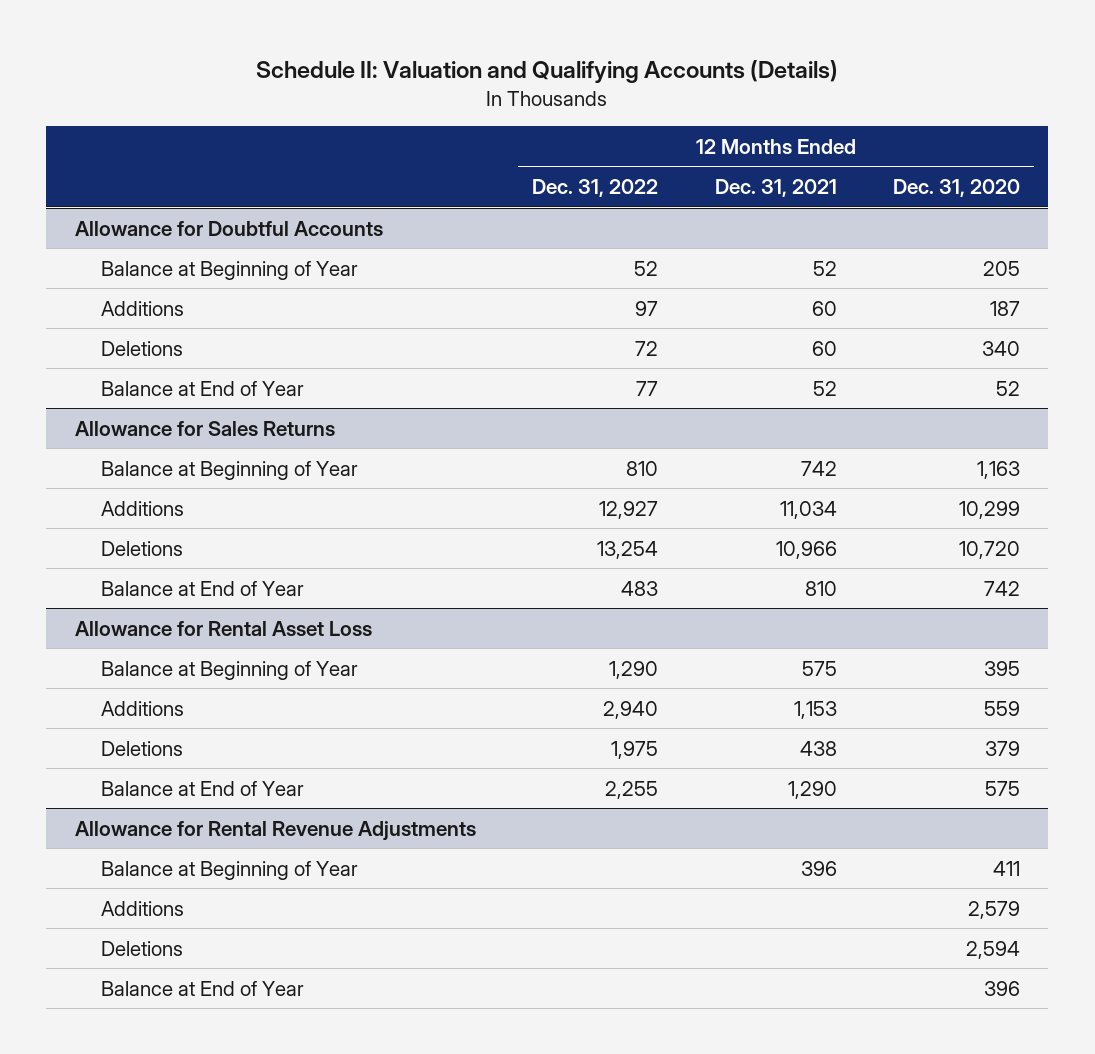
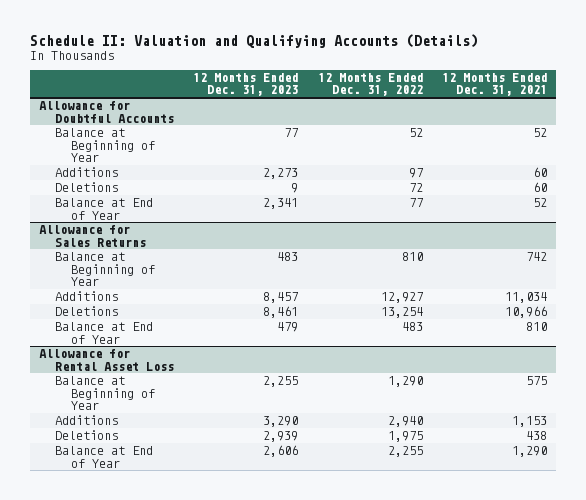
[893,179,1021,198] Dec. 31, 2020 -> none
none -> [193,73,299,97] 12 Months Ended Dec. 31, 2023
[74,820,476,841] Allowance for Rental Revenue Adjustments -> none
[100,860,358,880] Balance at Beginning of Year -> none
[100,900,184,916] Additions -> none
[100,940,183,956] Deletions -> none
[100,980,304,996] Balance at End of Year -> none

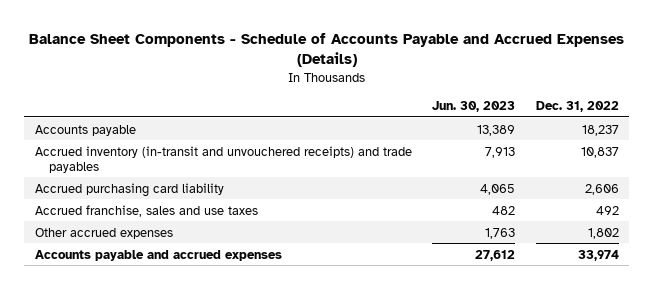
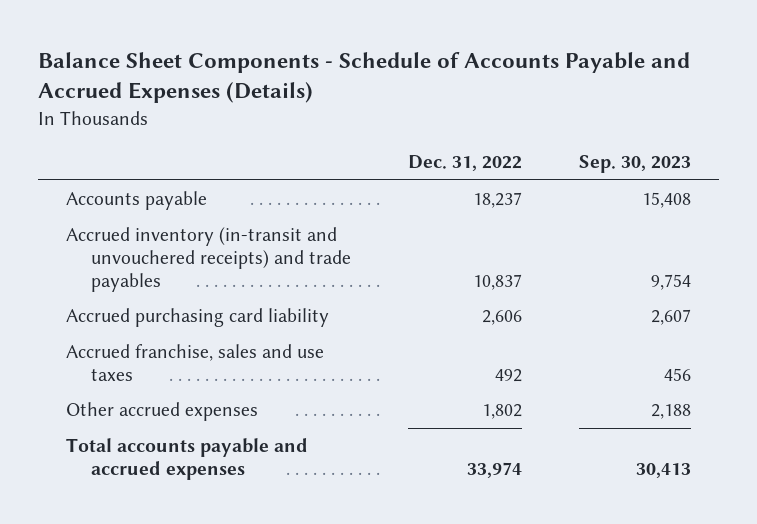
[432,101,516,113] Jun. 30, 2023 -> none
none -> [578,155,691,174] Sep. 30, 2023
[34,249,282,261] Accounts payable and accrued expenses -> [66,438,309,480] Total accounts payable and accrued expenses

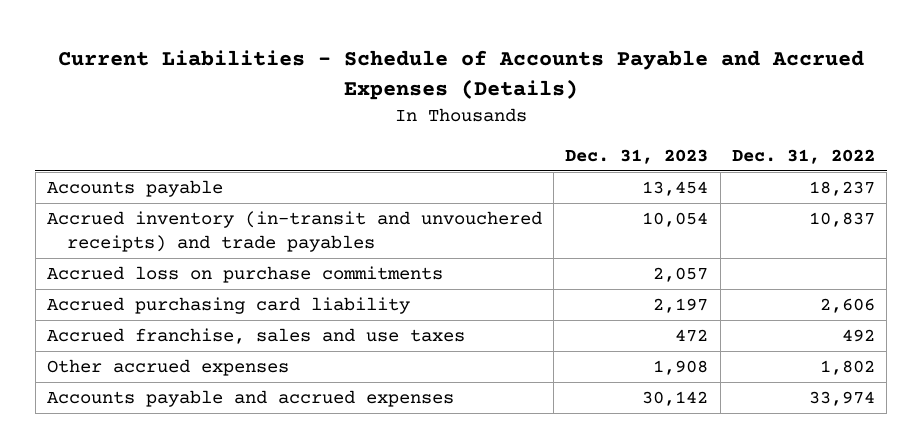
[37,52,690,104] Balance Sheet Components - Schedule of Accounts Payable and Accrued Expenses (Details) -> [57,50,864,101] Current Liabilities - Schedule of Accounts Payable and Accrued Expenses (Details)
[578,155,691,174] Sep. 30, 2023 -> none
none -> [565,149,709,165] Dec. 31, 2023
none -> [47,265,444,283] Accrued loss on purchase commitments
[66,438,309,480] Total accounts payable and accrued expenses -> [47,389,455,407] Accounts payable and accrued expenses

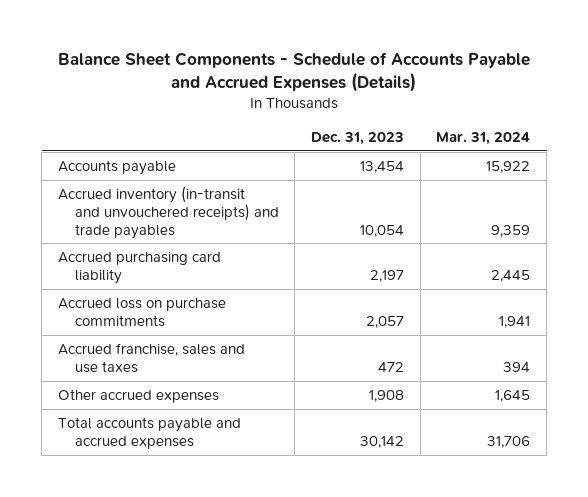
[57,50,864,101] Current Liabilities - Schedule of Accounts Payable and Accrued Expenses (Details) -> [58,51,531,93] Balance Sheet Components - Schedule of Accounts Payable and Accrued Expenses (Details)
[731,149,875,165] Dec. 31, 2022 -> none
none -> [436,132,531,146] Mar. 31, 2024
[47,265,444,283] Accrued loss on purchase commitments -> [58,297,227,327] Accrued loss on purchase commitments
[47,389,455,407] Accounts payable and accrued expenses -> [58,416,242,449] Total accounts payable and accrued expenses

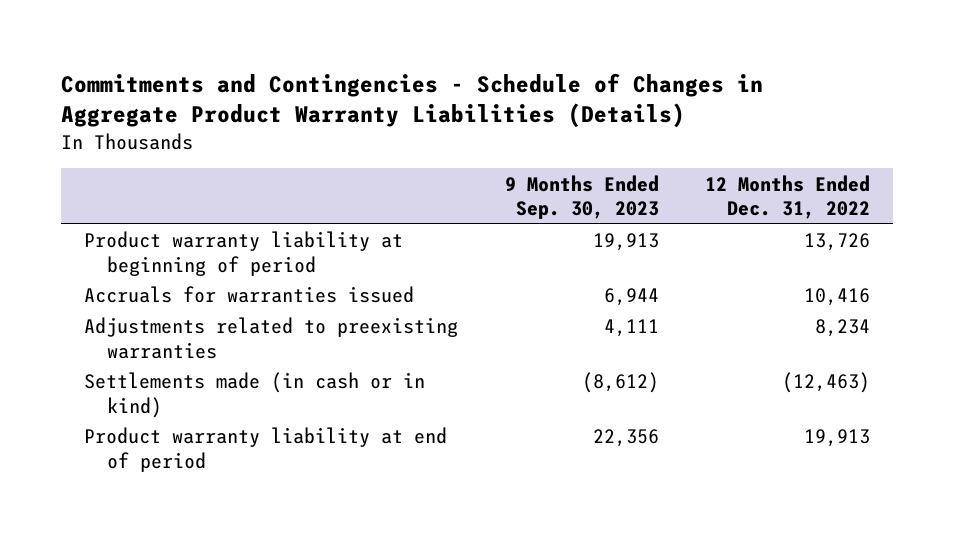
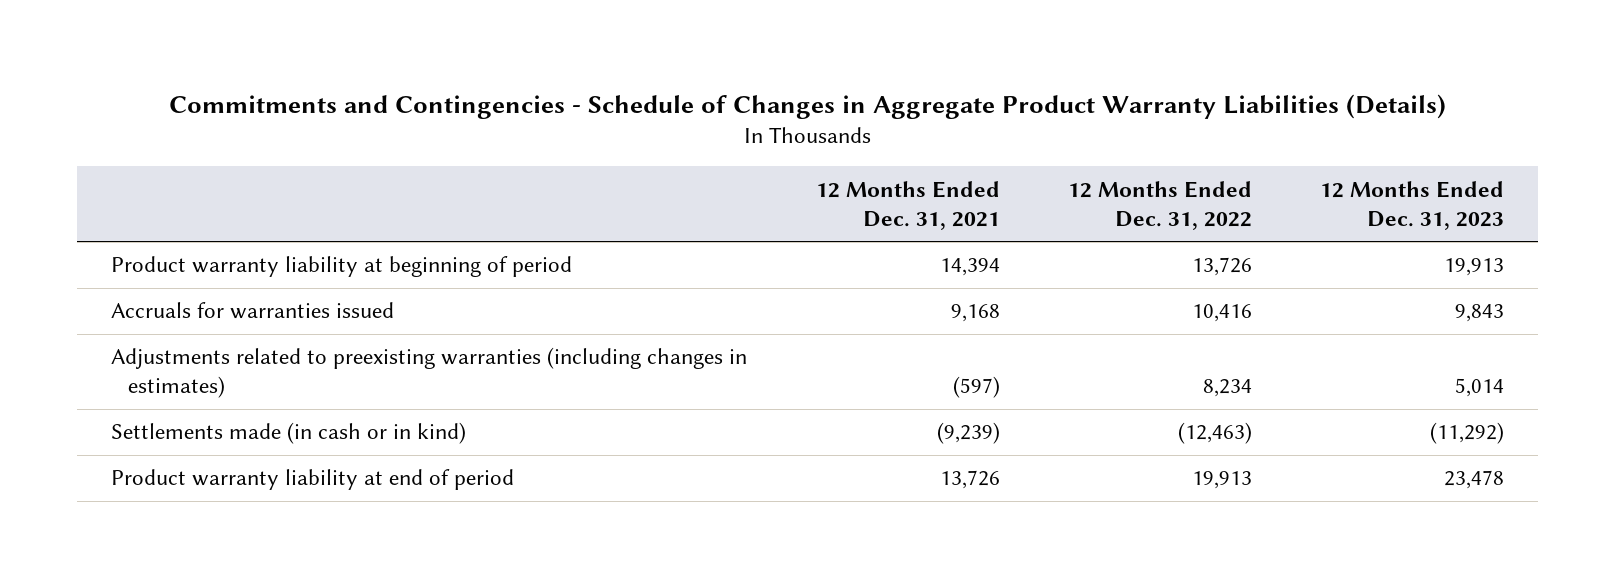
[504,174,659,220] 9 Months Ended Sep. 30, 2023 -> none
none -> [815,180,1000,230] 12 Months Ended Dec. 31, 2021
none -> [1320,180,1505,230] 12 Months Ended Dec. 31, 2023
[84,317,459,359] Adjustments related to preexisting warranties -> [111,347,748,399] Adjustments related to preexisting warranties (including changes in estimates)

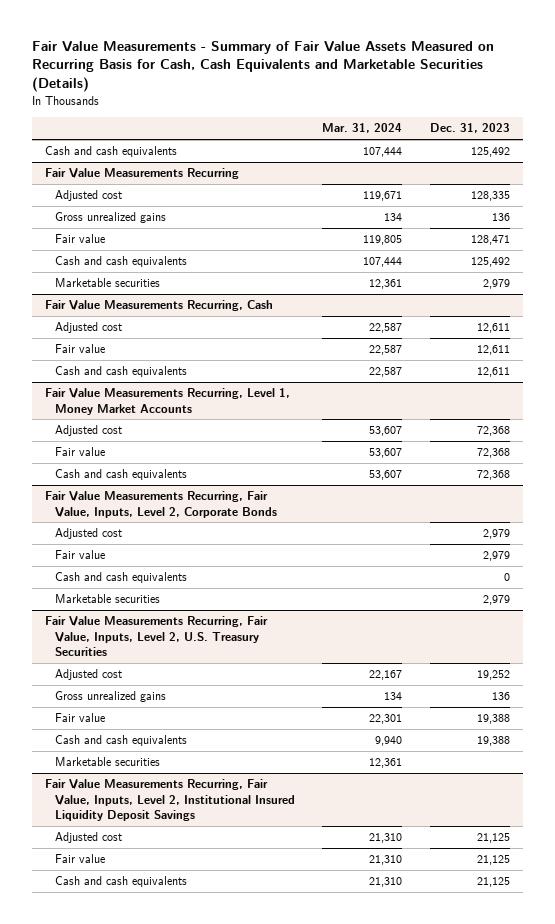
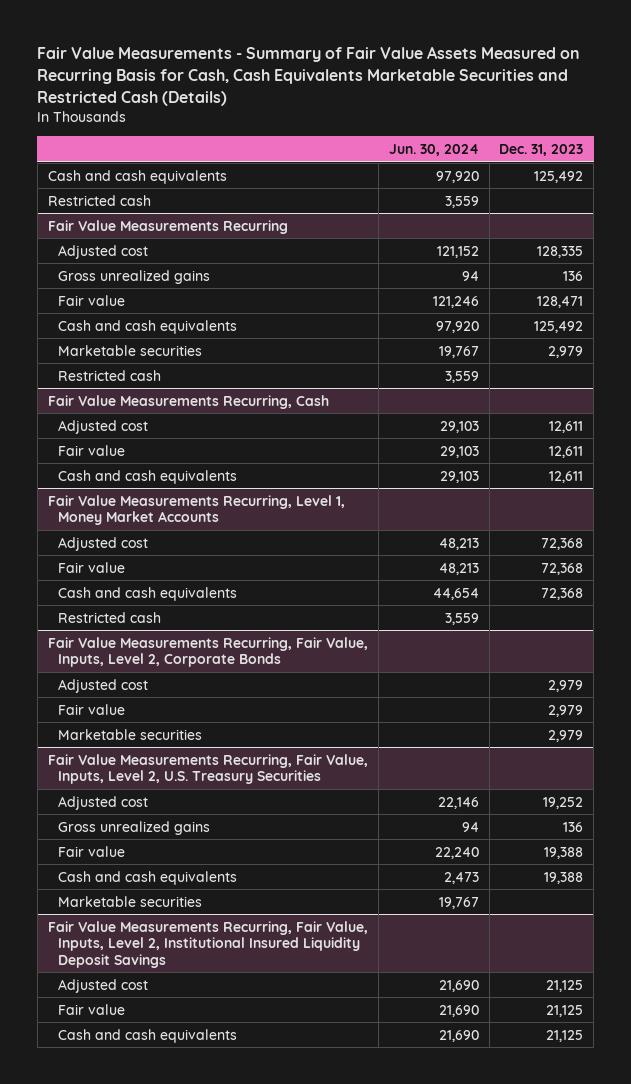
[31,40,494,93] Fair Value Measurements - Summary of Fair Value Assets Measured on Recurring Basis for Cash, Cash Equivalents and Marketable Securities (Details) -> [37,46,581,107] Fair Value Measurements - Summary of Fair Value Assets Measured on Recurring Basis for Cash, Cash Equivalents Marketable Securities and Restricted Cash (Details)
[322,123,403,134] Mar. 31, 2024 -> none
none -> [388,144,479,157] Jun. 30, 2024
none -> [47,194,151,206] Restricted cash
none -> [58,369,162,381] Restricted cash
none -> [58,611,162,623] Restricted cash
[54,572,187,584] Cash and cash equivalents -> none

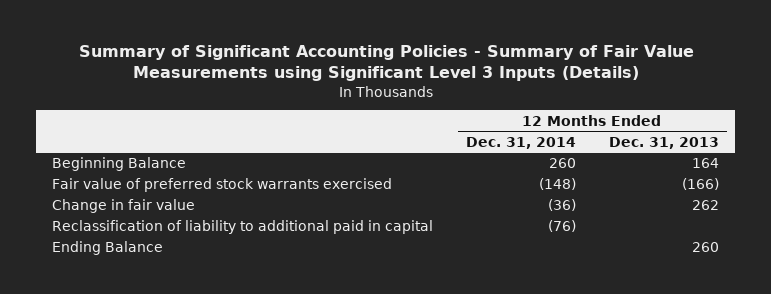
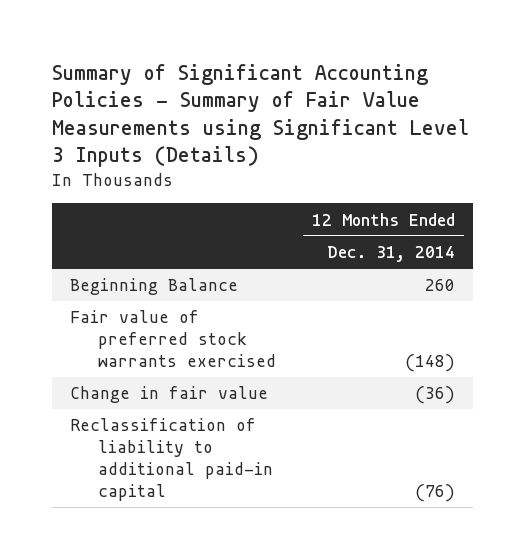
[608,136,719,149] Dec. 31, 2013 -> none
[52,241,164,256] Ending Balance -> none
[52,220,434,235] Reclassification of liability to additional paid in capital -> [70,418,274,502] Reclassification of liability to additional paid-in capital

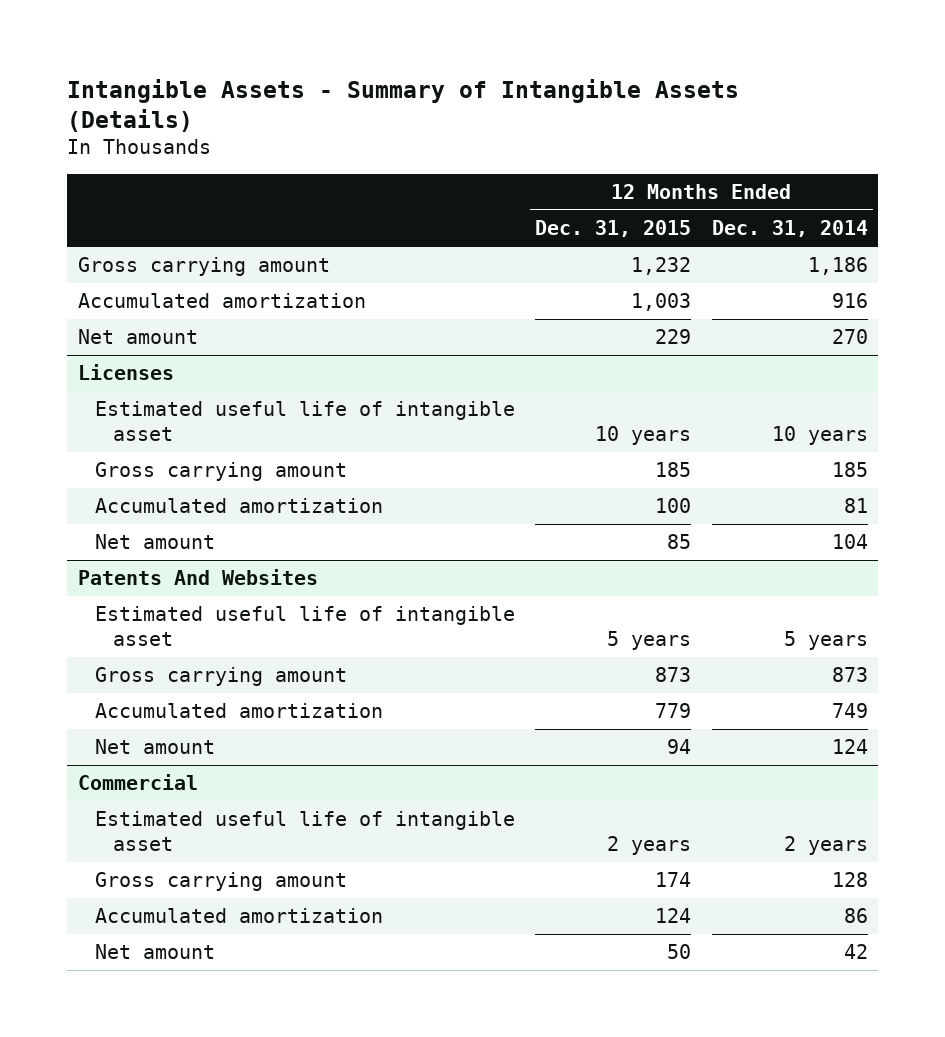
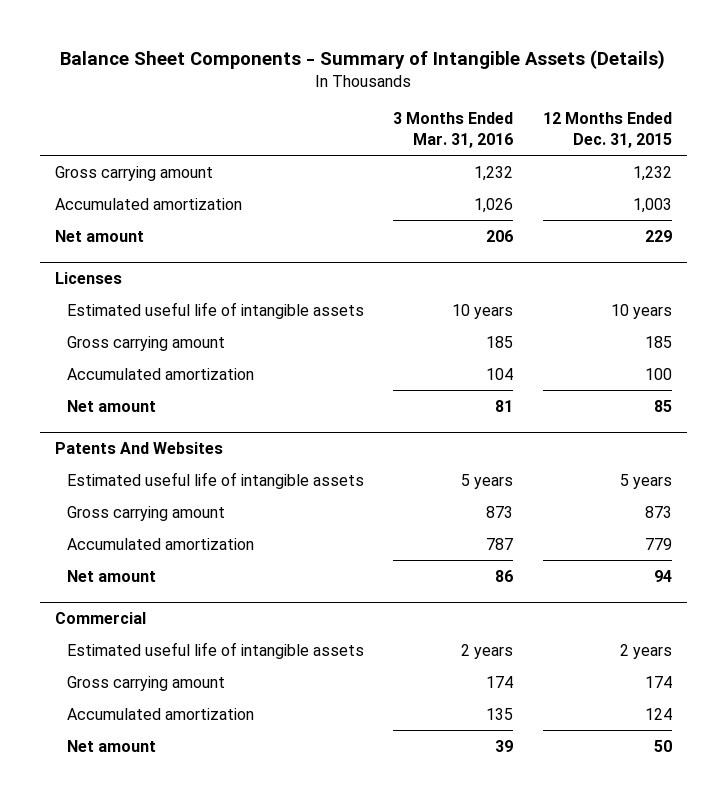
[67,78,740,132] Intangible Assets - Summary of Intangible Assets (Details) -> [60,49,666,69] Balance Sheet Components - Summary of Intangible Assets (Details)
[711,220,868,238] Dec. 31, 2014 -> none
none -> [393,112,514,148] 3 Months Ended Mar. 31, 2016
[95,401,516,441] Estimated useful life of intangible asset -> [66,301,364,319] Estimated useful life of intangible assets
[95,606,516,646] Estimated useful life of intangible asset -> [66,471,364,489] Estimated useful life of intangible assets
[95,811,516,851] Estimated useful life of intangible asset -> [66,641,364,659] Estimated useful life of intangible assets

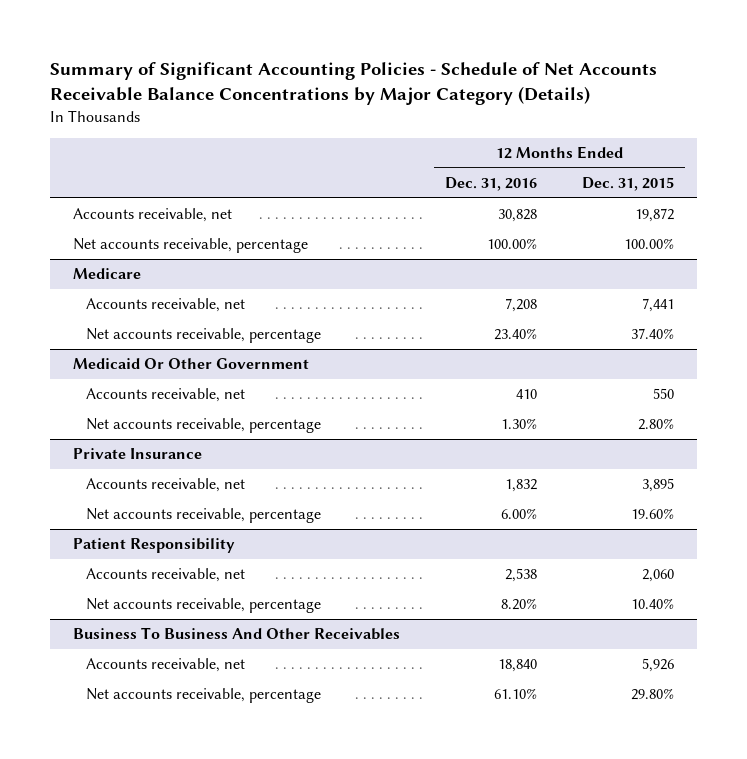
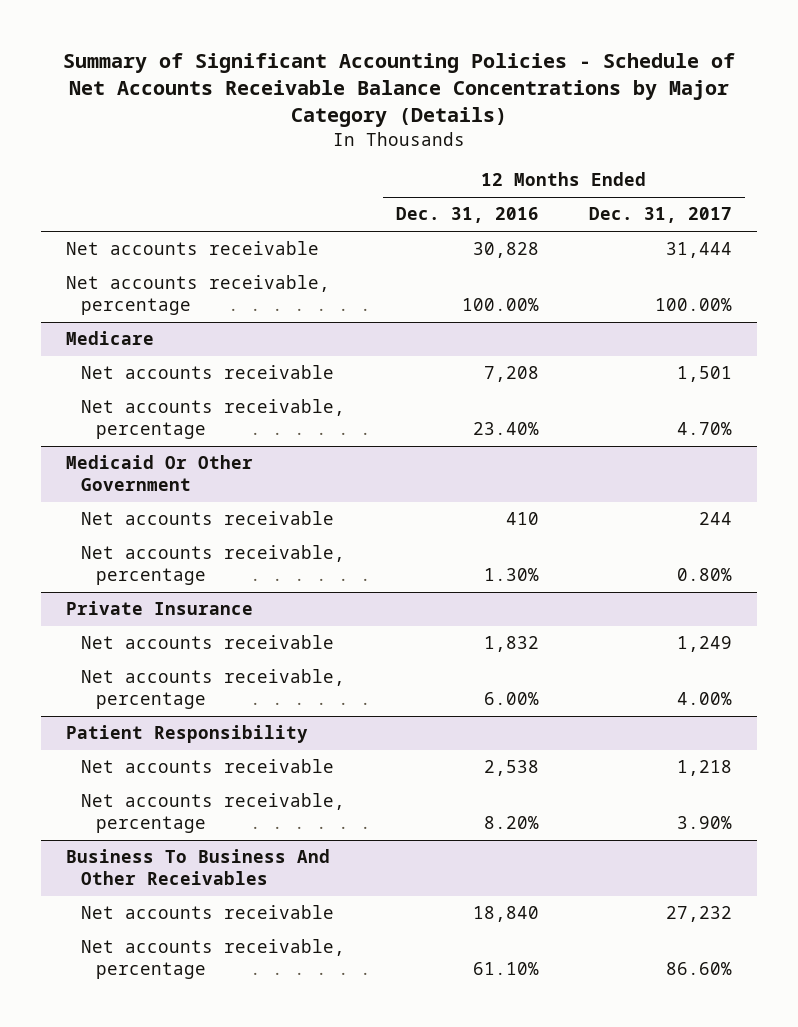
[582,177,675,192] Dec. 31, 2015 -> none
none -> [589,207,733,224] Dec. 31, 2017
[72,208,232,223] Accounts receivable, net -> [66,241,320,256] Net accounts receivable
[85,298,245,313] Accounts receivable, net -> [81,365,335,380] Net accounts receivable
[85,388,245,403] Accounts receivable, net -> [81,511,335,526] Net accounts receivable
[85,478,245,493] Accounts receivable, net -> [81,635,335,650] Net accounts receivable
[85,568,245,583] Accounts receivable, net -> [81,759,335,774] Net accounts receivable
[85,658,245,673] Accounts receivable, net -> [81,905,335,920] Net accounts receivable

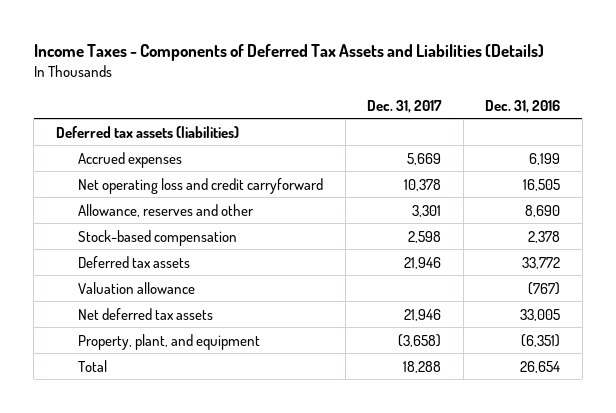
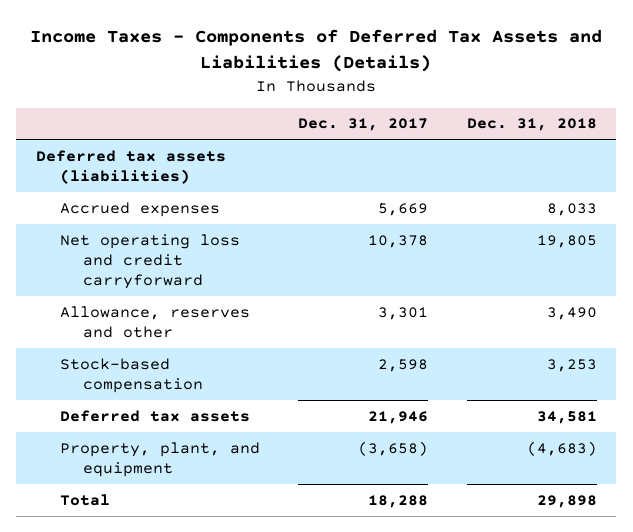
[485,99,561,113] Dec. 31, 2016 -> none
none -> [466,118,597,132] Dec. 31, 2018
[78,281,196,294] Valuation allowance -> none
[78,307,214,320] Net deferred tax assets -> none

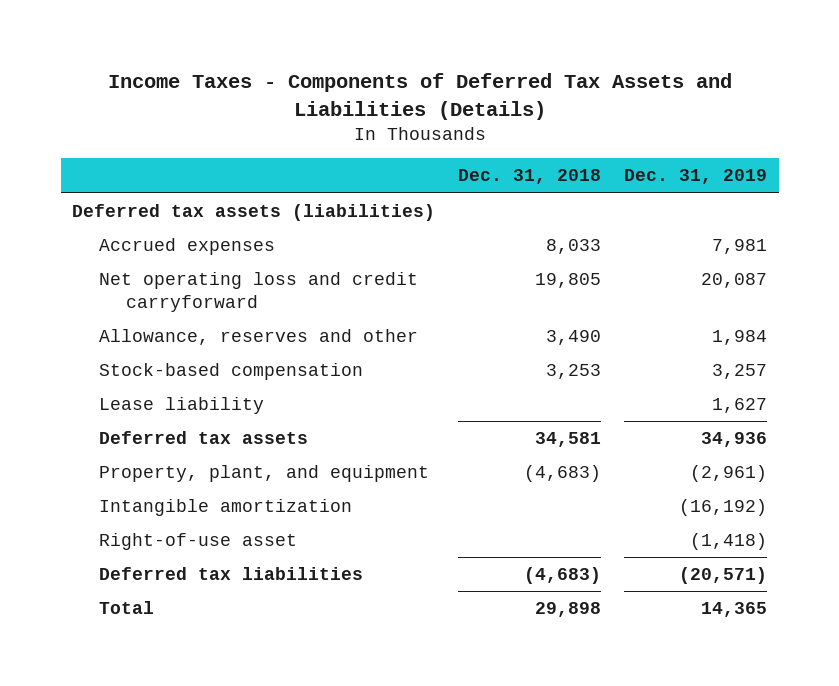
[298,118,429,132] Dec. 31, 2017 -> none
none -> [624,169,768,185] Dec. 31, 2019
none -> [98,397,264,415] Lease liability
none -> [98,499,352,517] Intangible amortization
none -> [98,533,297,551] Right-of-use asset
none -> [98,567,363,581] Deferred tax liabilities

